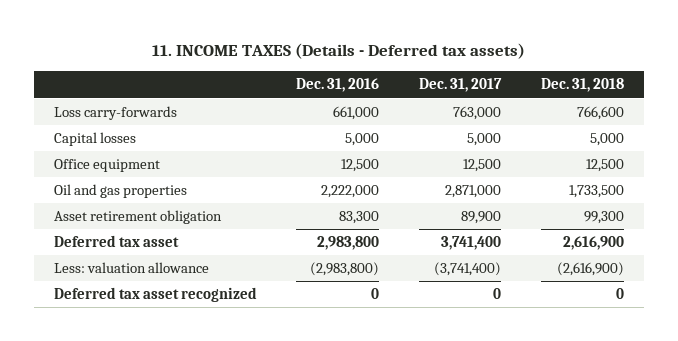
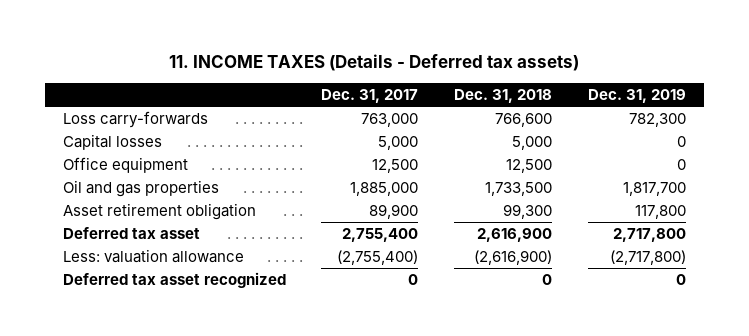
[296,78,380,93] Dec. 31, 2016 -> none
none -> [588,89,687,104] Dec. 31, 2019
[445,185,502,199] 2,871,000 -> [350,182,419,197] 1,885,000
[441,236,502,251] 3,741,400 -> [342,228,419,243] 2,755,400
[434,262,502,277] (3,741,400) -> [337,250,419,266] (2,755,400)

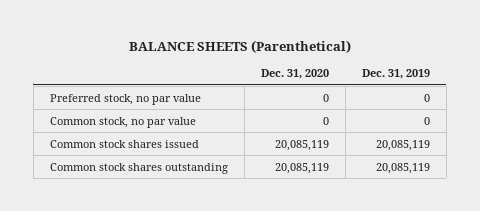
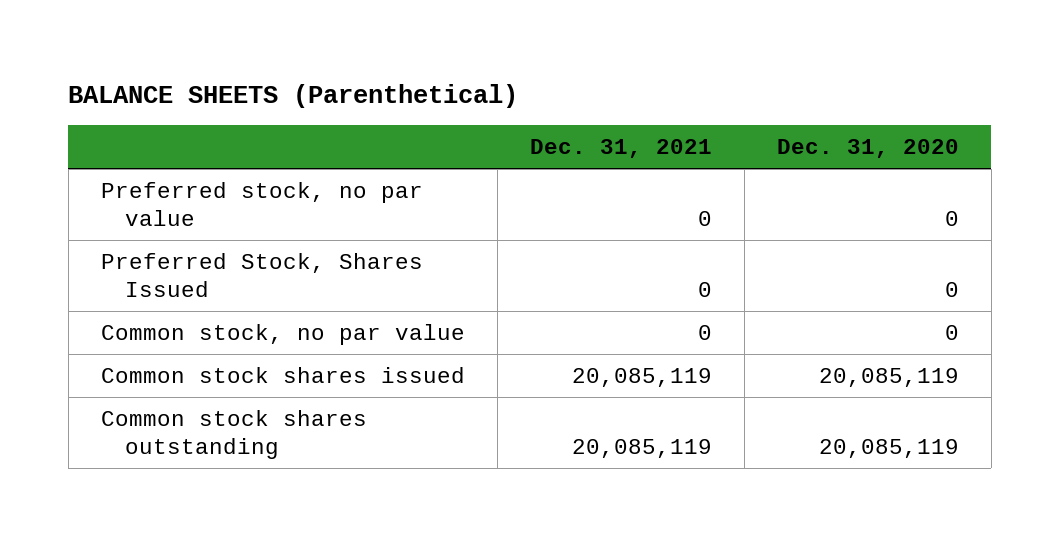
[361,69,430,80] Dec. 31, 2019 -> none
none -> [529,139,712,159] Dec. 31, 2021
none -> [100,252,423,298] Preferred Stock, Shares Issued

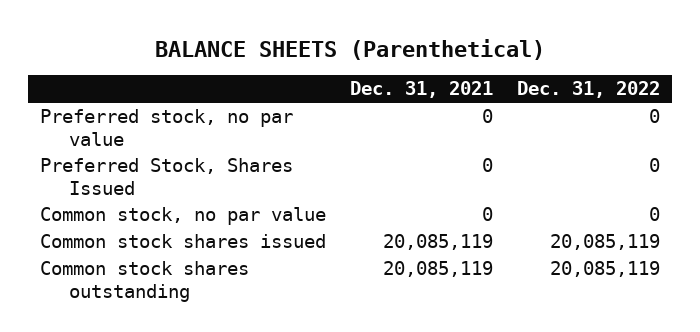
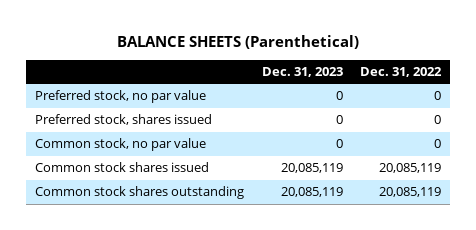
[349,81,493,99] Dec. 31, 2021 -> none
none -> [261,66,343,77] Dec. 31, 2023
[39,158,293,195] Preferred Stock, Shares Issued -> [35,114,213,126] Preferred stock, shares issued

